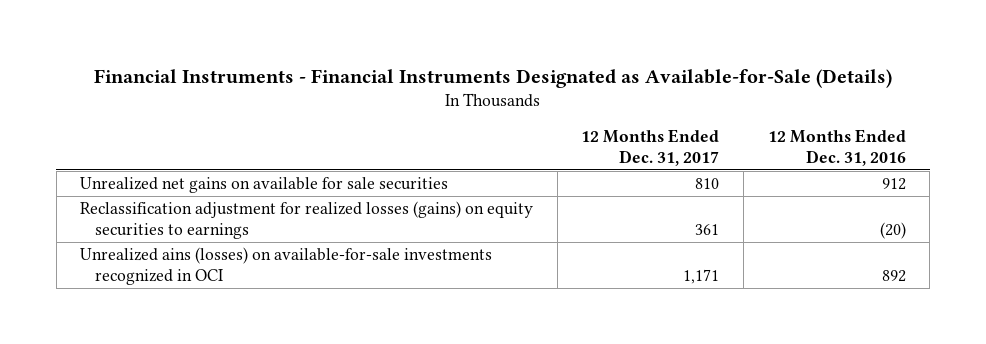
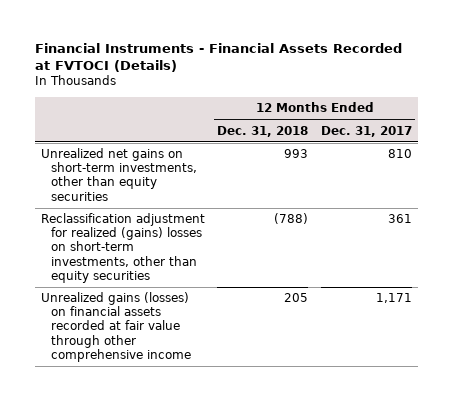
[93,68,892,88] Financial Instruments - Financial Instruments Designated as Available-for-Sale (Details) -> [35,42,403,73] Financial Instruments - Financial Assets Recorded at FVTOCI (Details)
[767,128,906,166] 12 Months Ended Dec. 31, 2016 -> none
none -> [217,125,309,137] Dec. 31, 2018
[80,177,449,194] Unrealized net gains on available for sale securities -> [41,148,198,201] Unrealized net gains on short-term investments, other than equity securities
[80,201,534,239] Reclassification adjustment for realized losses (gains) on equity securities to earnings -> [41,213,206,283] Reclassification adjustment for realized (gains) losses on short-term investments, other than equity securities
[80,247,493,285] Unrealized ains (losses) on available-for-sale investments recognized in OCI -> [41,292,192,362] Unrealized gains (losses) on financial assets recorded at fair value through other comprehensive income

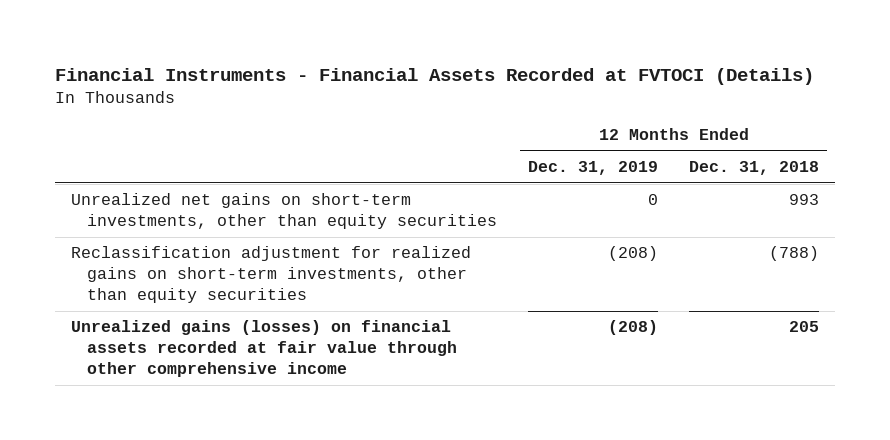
[320,125,412,137] Dec. 31, 2017 -> none
none -> [528,161,659,176] Dec. 31, 2019
[41,213,206,283] Reclassification adjustment for realized (gains) losses on short-term investments, other than equity securities -> [70,246,471,304] Reclassification adjustment for realized gains on short-term investments, other than equity securities

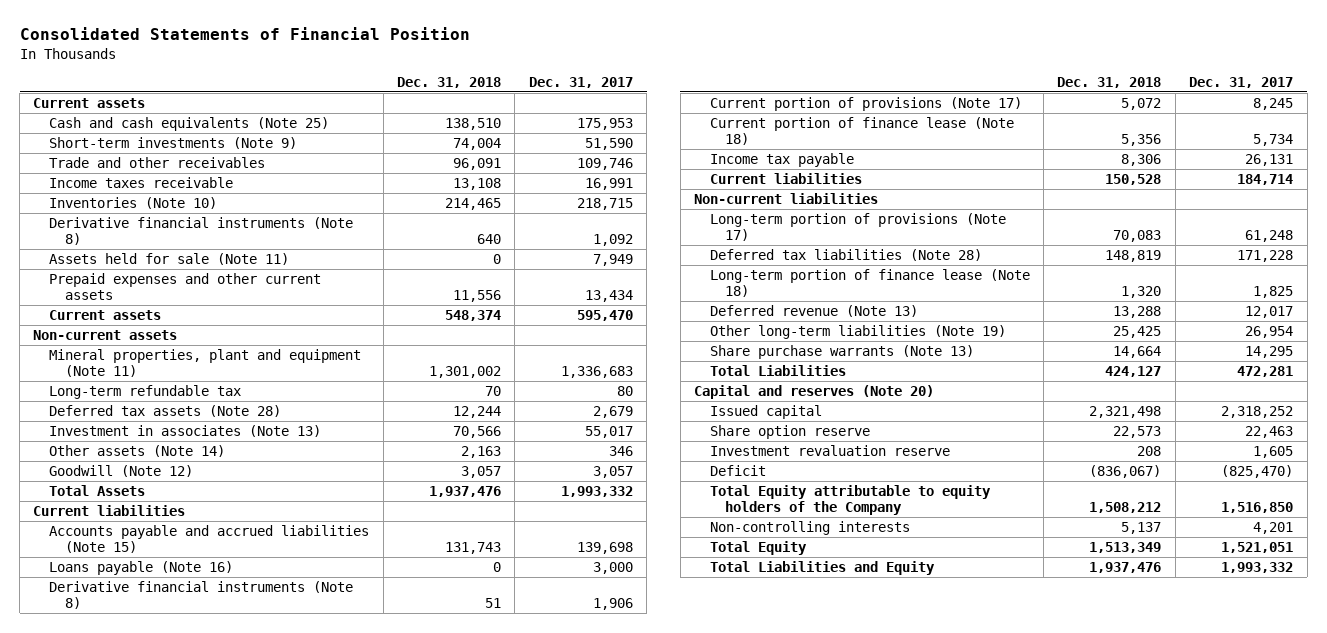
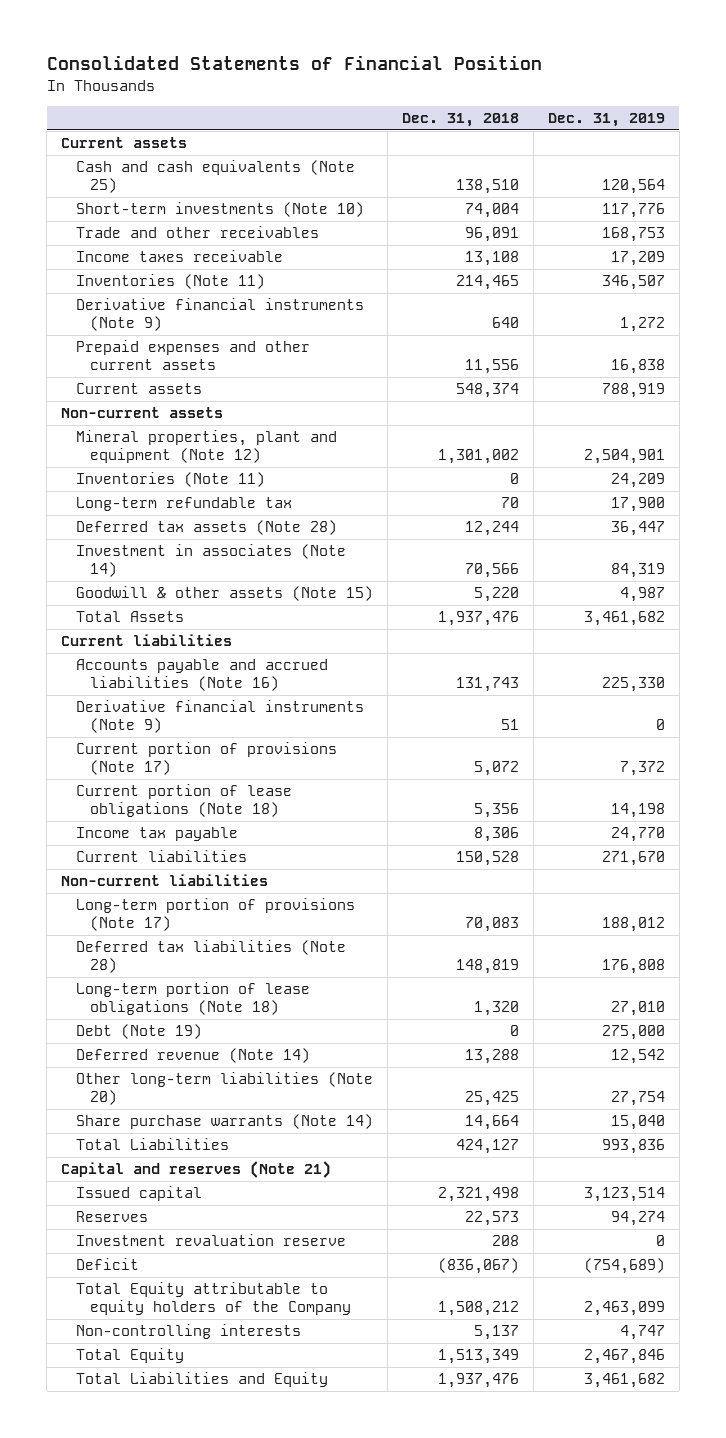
[528,76,633,88] Dec. 31, 2017 -> none
none -> [547,113,665,128] Dec. 31, 2019
[49,136,298,149] Short-term investments (Note 9) -> [75,202,364,218] Short-term investments (Note 10)
[49,252,290,265] Assets held for sale (Note 11) -> none
[49,196,218,209] Inventories (Note 10) -> [75,274,265,290] Inventories (Note 11)
[49,216,354,245] Derivative financial instruments (Note 8) -> [75,298,364,331] Derivative financial instruments (Note 9)
[49,348,362,377] Mineral properties, plant and equipment (Note 11) -> [75,430,337,463] Mineral properties, plant and equipment (Note 12)
none -> [75,472,265,488] Inventories (Note 11)
[49,444,226,457] Other assets (Note 14) -> none
[49,424,322,437] Investment in associates (Note 13) -> [75,544,346,577] Investment in associates (Note 14)
[49,464,194,477] Goodwill (Note 12) -> [75,586,373,602] Goodwill & other assets (Note 15)
[460,465,501,478] 3,057 -> [473,587,519,603] 5,220
[49,560,234,575] Loans payable (Note 16) -> none
[49,524,370,553] Accounts payable and accrued liabilities (Note 15) -> [75,659,328,691] Accounts payable and accrued liabilities (Note 16)
[49,580,354,609] Derivative financial instruments (Note 8) -> [75,700,364,733] Derivative financial instruments (Note 9)
[709,116,1014,145] Current portion of finance lease (Note 18) -> [75,784,292,817] Current portion of lease obligations (Note 18)
[709,268,1030,297] Long-term portion of finance lease (Note 18) -> [75,982,310,1015] Long-term portion of lease obligations (Note 18)
none -> [75,1024,202,1040] Debt (Note 19)
[709,304,918,317] Deferred revenue (Note 13) -> [75,1048,310,1064] Deferred revenue (Note 14)
[709,324,1006,339] Other long-term liabilities (Note 19) -> [75,1072,373,1105] Other long-term liabilities (Note 20)
[709,344,974,359] Share purchase warrants (Note 13) -> [75,1114,373,1130] Share purchase warrants (Note 14)
[694,384,935,399] Capital and reserves (Note 20) -> [61,1161,332,1179] Capital and reserves (Note 21)
[709,424,870,439] Share option reserve -> [75,1211,148,1223] Reserves

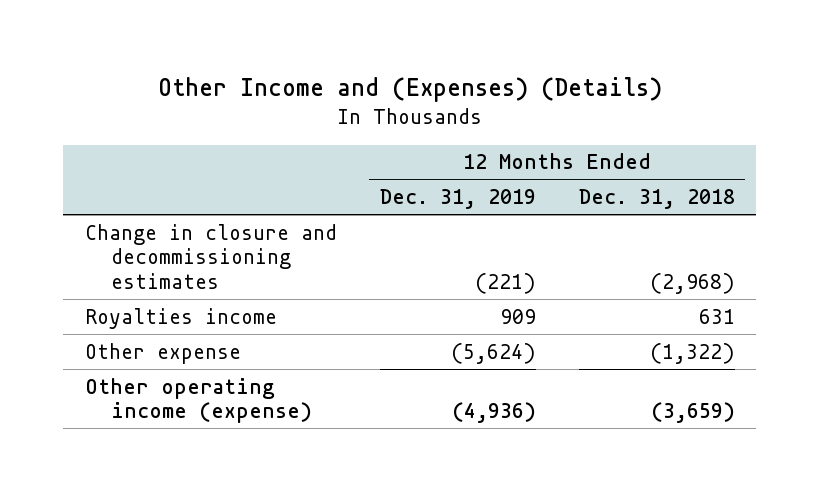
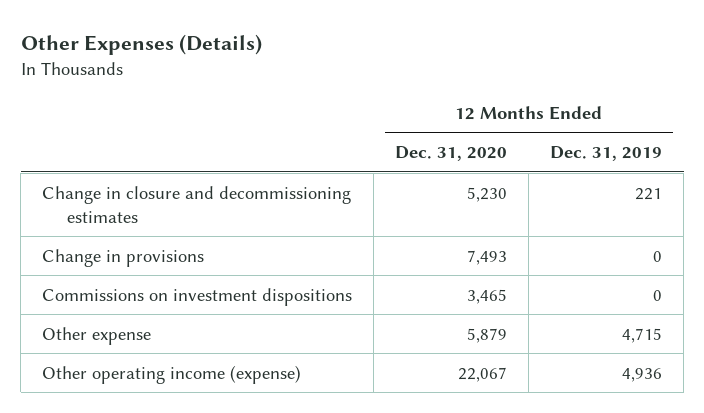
[157,76,662,102] Other Income and (Expenses) (Details) -> [20,33,262,55] Other Expenses (Details)
[578,188,735,209] Dec. 31, 2018 -> none
none -> [395,146,508,162] Dec. 31, 2020
[84,307,277,329] Royalties income -> none
[474,272,536,294] (221) -> [635,187,663,200] 221
none -> [42,248,205,267] Change in provisions
none -> [42,287,353,306] Commissions on investment dispositions
[450,342,536,364] (5,624) -> [622,327,663,343] 4,715
[451,402,536,424] (4,936) -> [622,367,663,382] 4,936

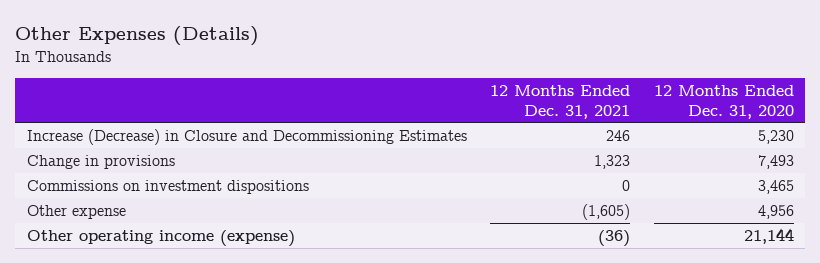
[550,146,663,162] Dec. 31, 2019 -> none
none -> [490,84,631,119] 12 Months Ended Dec. 31, 2021
[42,185,352,223] Change in closure and decommissioning estimates -> [26,128,467,145] Increase (Decrease) in Closure and Decommissioning Estimates
[467,327,508,343] 5,879 -> [757,204,794,219] 4,956
[458,366,508,382] 22,067 -> [743,227,794,244] 21,144

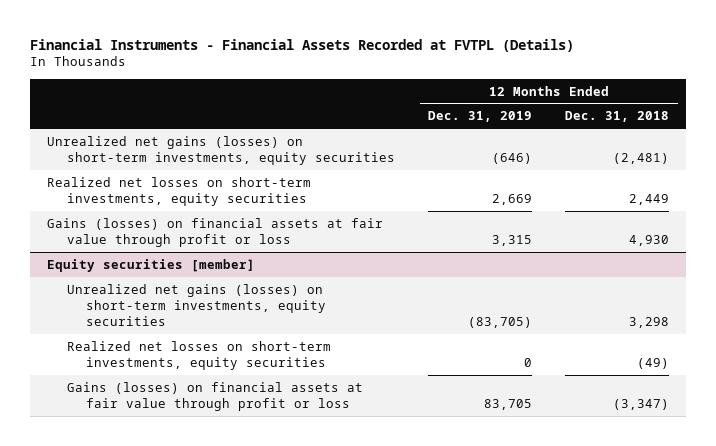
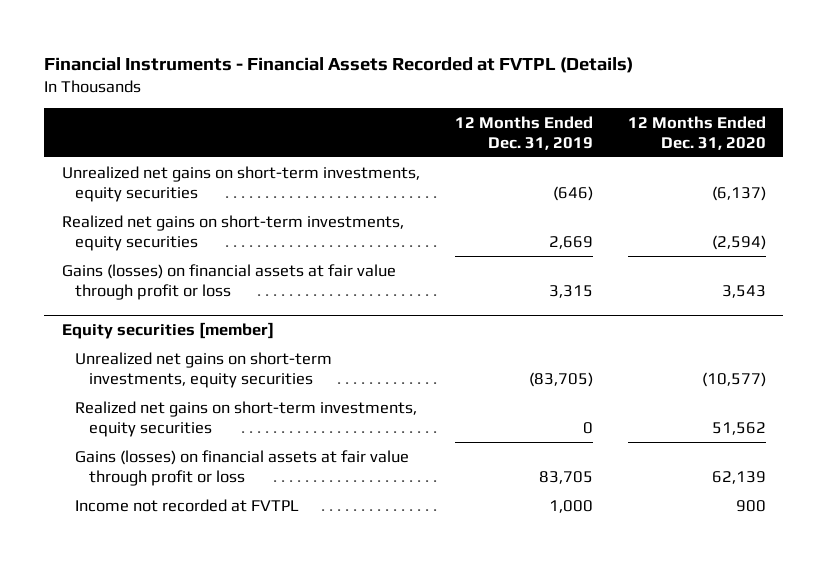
[565,111,670,123] Dec. 31, 2018 -> none
none -> [627,115,766,150] 12 Months Ended Dec. 31, 2020
[47,135,395,165] Unrealized net gains (losses) on short-term investments, equity securities -> [61,165,420,202] Unrealized net gains on short-term investments, equity securities
[47,176,312,206] Realized net losses on short-term investments, equity securities -> [61,214,404,251] Realized net gains on short-term investments, equity securities
[66,283,327,326] Unrealized net gains (losses) on short-term investments, equity securities -> [75,351,333,388] Unrealized net gains on short-term investments, equity securities
[66,340,331,370] Realized net losses on short-term investments, equity securities -> [75,400,418,437] Realized net gains on short-term investments, equity securities
none -> [75,498,300,512] Income not recorded at FVTPL

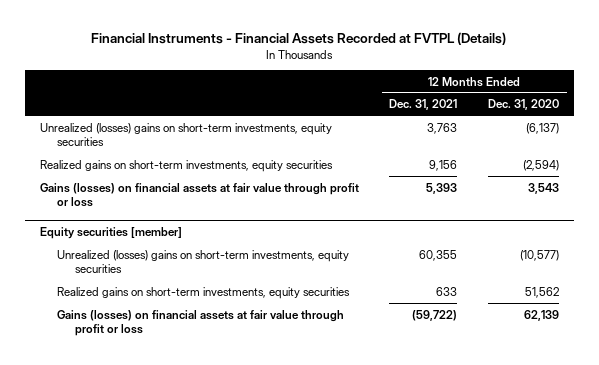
[454,115,593,150] 12 Months Ended Dec. 31, 2019 -> none
none -> [389,99,458,111] Dec. 31, 2021
[61,165,420,202] Unrealized net gains on short-term investments, equity securities -> [39,122,332,147] Unrealized (losses) gains on short-term investments, equity securities
[61,214,404,251] Realized net gains on short-term investments, equity securities -> [39,159,333,172] Realized gains on short-term investments, equity securities
[75,351,333,388] Unrealized net gains on short-term investments, equity securities -> [57,249,350,274] Unrealized (losses) gains on short-term investments, equity securities
[75,400,418,437] Realized net gains on short-term investments, equity securities -> [57,286,351,299] Realized gains on short-term investments, equity securities
[75,498,300,512] Income not recorded at FVTPL -> none

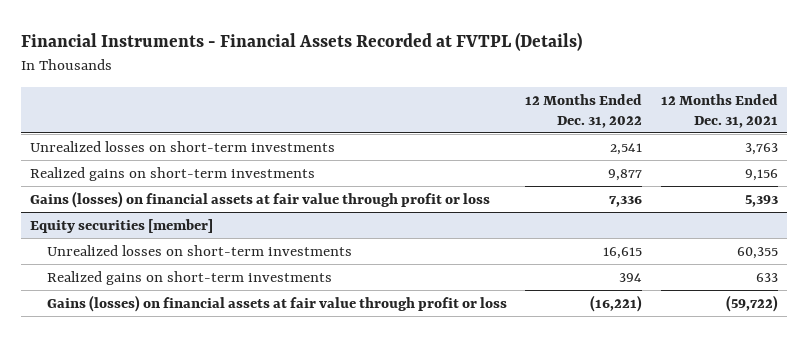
[487,99,559,111] Dec. 31, 2020 -> none
none -> [525,94,643,128] 12 Months Ended Dec. 31, 2022
[39,122,332,147] Unrealized (losses) gains on short-term investments, equity securities -> [29,140,335,152] Unrealized losses on short-term investments
[39,159,333,172] Realized gains on short-term investments, equity securities -> [29,166,315,181] Realized gains on short-term investments
[57,249,350,274] Unrealized (losses) gains on short-term investments, equity securities -> [47,244,353,256] Unrealized losses on short-term investments
[57,286,351,299] Realized gains on short-term investments, equity securities -> [47,270,333,285] Realized gains on short-term investments

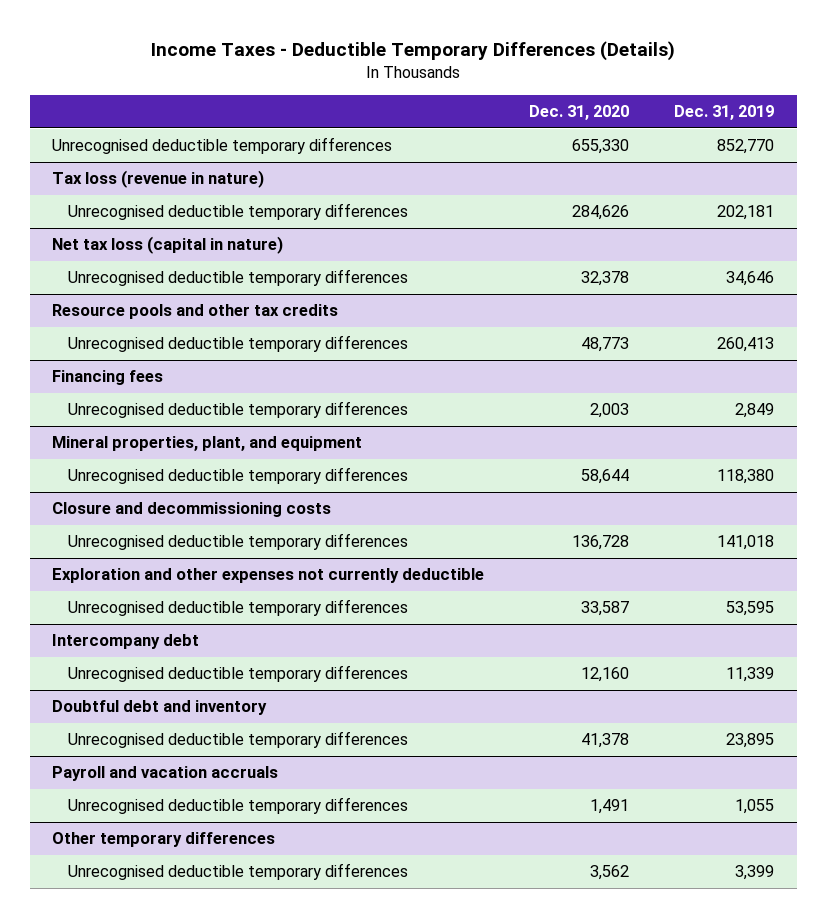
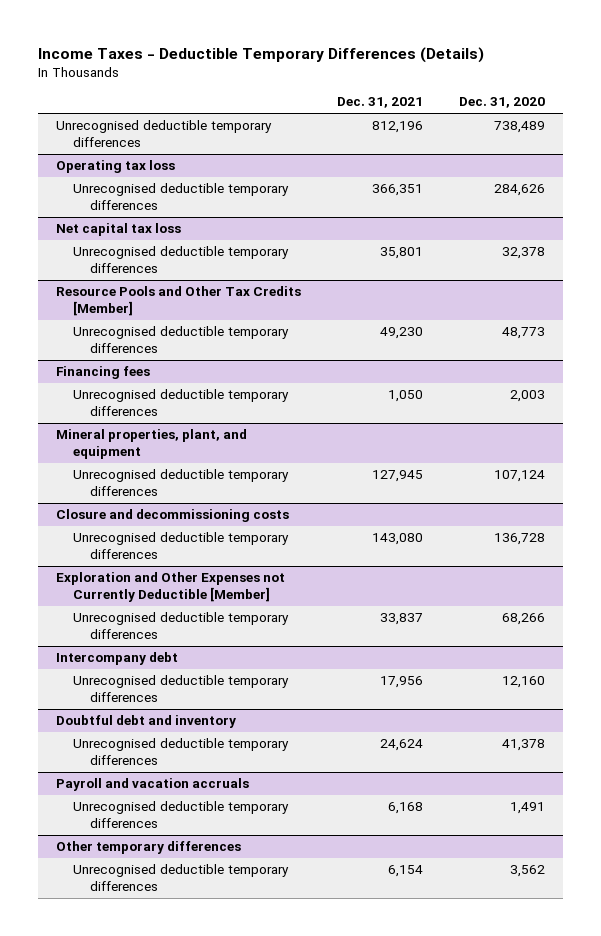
[674,105,775,121] Dec. 31, 2019 -> none
none -> [337,97,424,109] Dec. 31, 2021
[572,139,630,155] 655,330 -> [494,121,546,134] 738,489
[52,170,265,189] Tax loss (revenue in nature) -> [55,160,175,174] Operating tax loss
[52,236,284,255] Net tax loss (capital in nature) -> [55,223,181,237] Net capital tax loss
[52,304,339,320] Resource pools and other tax credits -> [55,286,301,317] Resource Pools and Other Tax Credits [Member]
[581,469,630,485] 58,644 -> [494,470,546,483] 107,124
[52,568,485,584] Exploration and other expenses not currently deductible -> [55,572,285,603] Exploration and Other Expenses not Currently Deductible [Member]
[581,601,630,617] 33,587 -> [502,613,546,626] 68,266

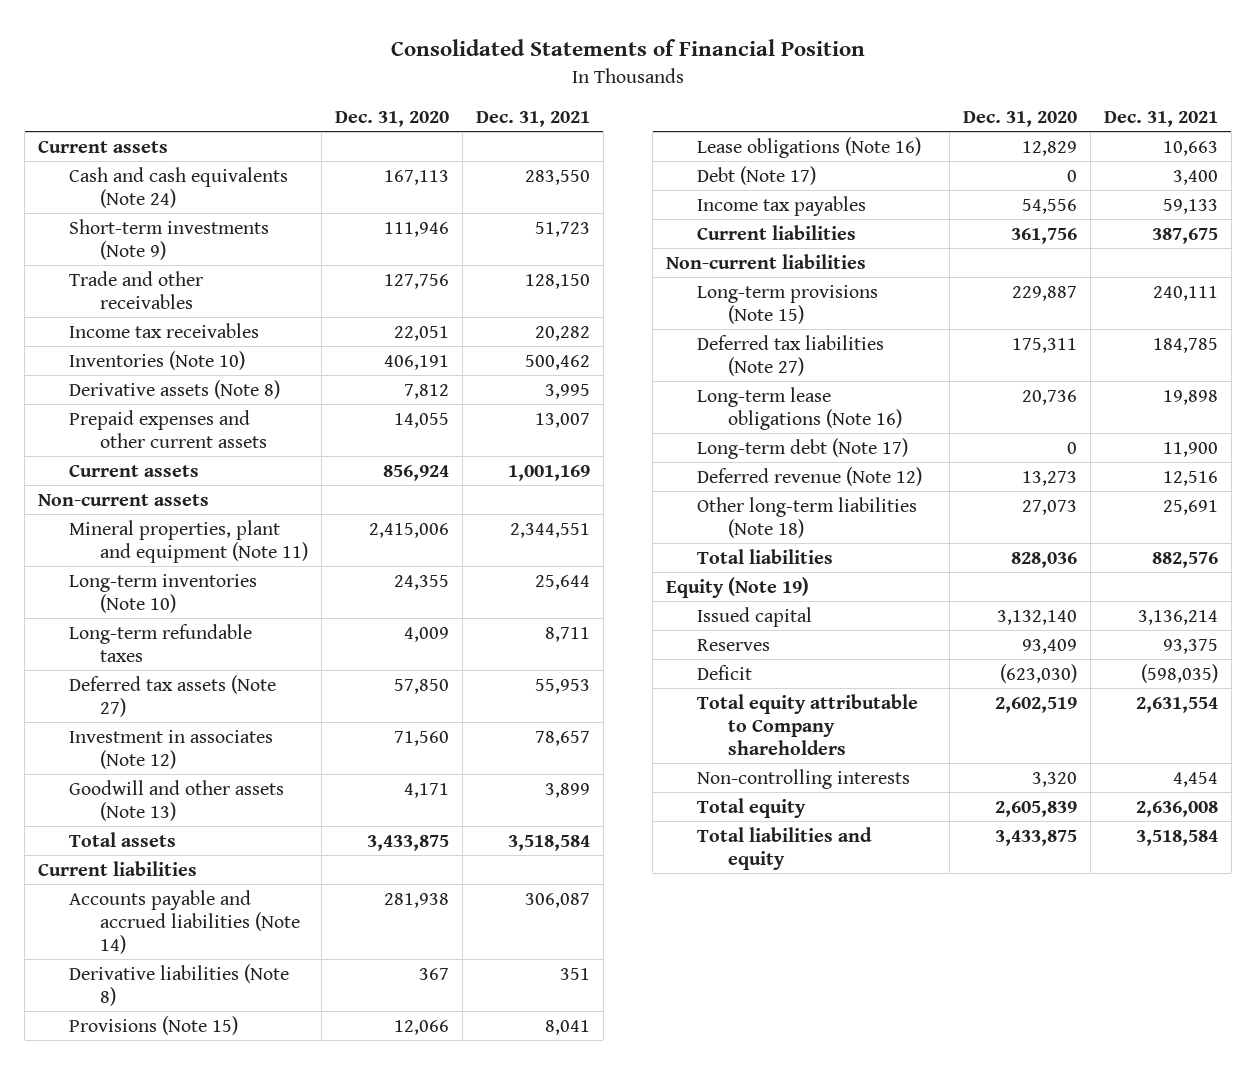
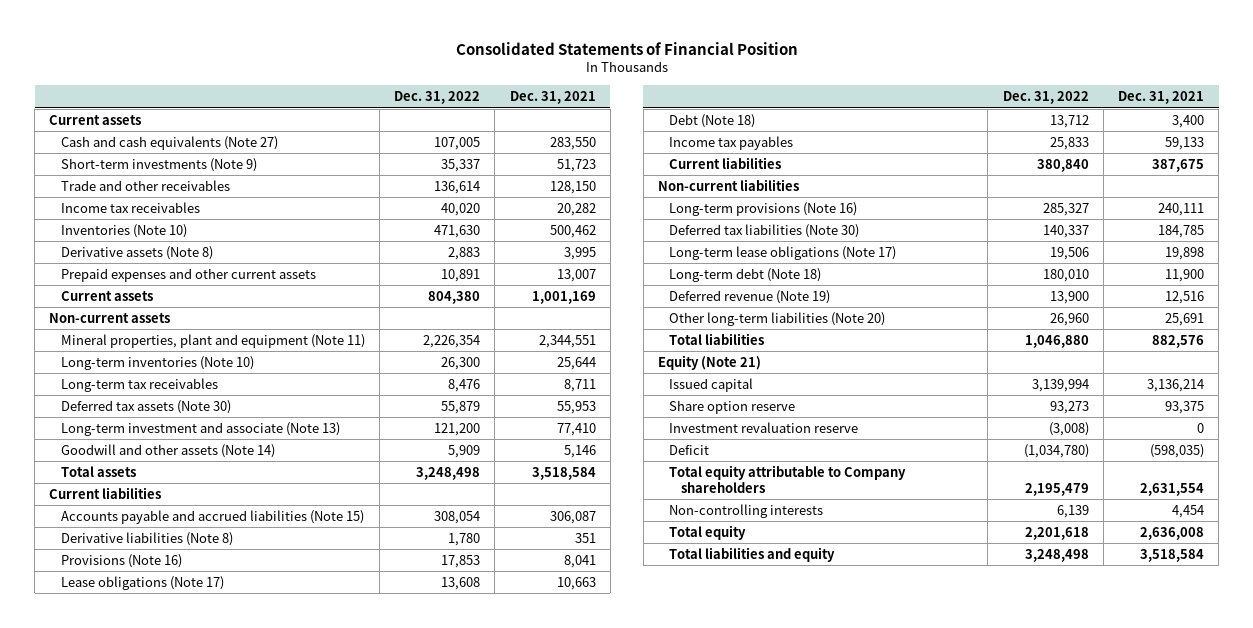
[335,111,450,128] Dec. 31, 2020 -> none
none -> [394,91,481,105] Dec. 31, 2022
[69,166,289,208] Cash and cash equivalents (Note 24) -> [60,135,278,150] Cash and cash equivalents (Note 27)
[69,623,253,662] Long-term refundable taxes -> [60,377,218,392] Long-term tax receivables
[69,674,277,717] Deferred tax assets (Note 27) -> [60,399,231,414] Deferred tax assets (Note 30)
[69,729,274,769] Investment in associates (Note 12) -> [60,421,340,436] Long-term investment and associate (Note 13)
[534,730,590,746] 78,657 -> [556,422,596,436] 77,410
[69,779,285,821] Goodwill and other assets (Note 13) -> [60,443,275,458] Goodwill and other assets (Note 14)
[544,782,590,798] 3,899 -> [563,444,596,458] 5,146
[69,889,301,954] Accounts payable and accrued liabilities (Note 14) -> [60,509,364,524] Accounts payable and accrued liabilities (Note 15)
[69,1015,239,1035] Provisions (Note 15) -> [60,553,182,568] Provisions (Note 16)
[697,136,922,158] Lease obligations (Note 16) -> [60,575,224,590] Lease obligations (Note 17)
[697,165,817,185] Debt (Note 17) -> [669,113,756,128] Debt (Note 18)
[697,284,879,324] Long-term provisions (Note 15) -> [669,201,858,216] Long-term provisions (Note 16)
[697,334,885,376] Deferred tax liabilities (Note 27) -> [669,223,860,238] Deferred tax liabilities (Note 30)
[697,386,903,430] Long-term lease obligations (Note 16) -> [669,245,897,260] Long-term lease obligations (Note 17)
[697,437,909,459] Long-term debt (Note 17) -> [669,267,822,282] Long-term debt (Note 18)
[697,466,923,486] Deferred revenue (Note 12) -> [669,289,831,304] Deferred revenue (Note 19)
[697,496,918,538] Other long-term liabilities (Note 18) -> [669,311,886,326] Other long-term liabilities (Note 20)
[666,576,810,598] Equity (Note 19) -> [657,354,761,370] Equity (Note 21)
[697,638,771,651] Reserves -> [669,399,796,414] Share option reserve
none -> [669,421,859,433] Investment revaluation reserve

